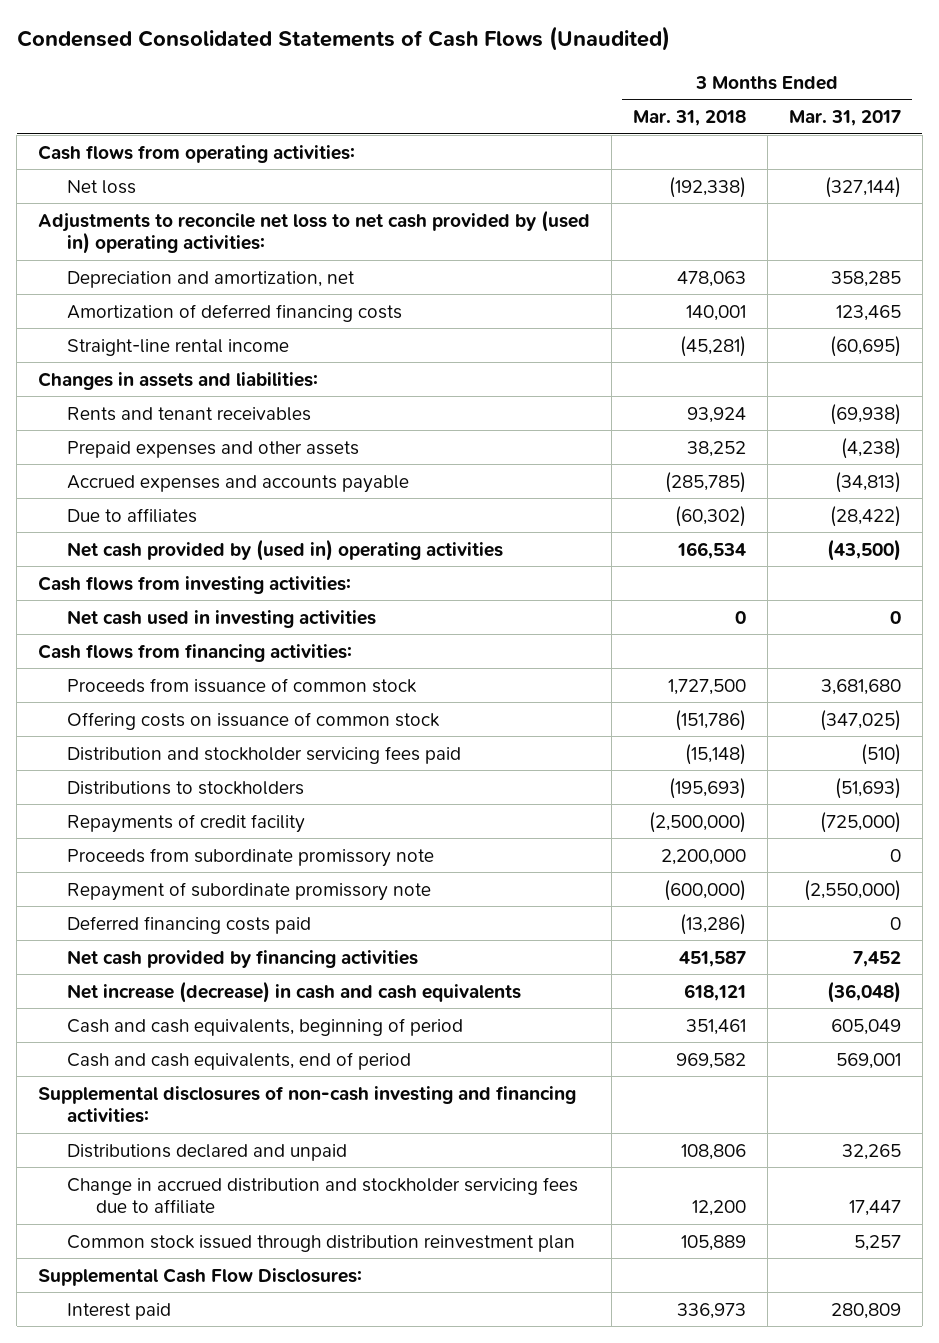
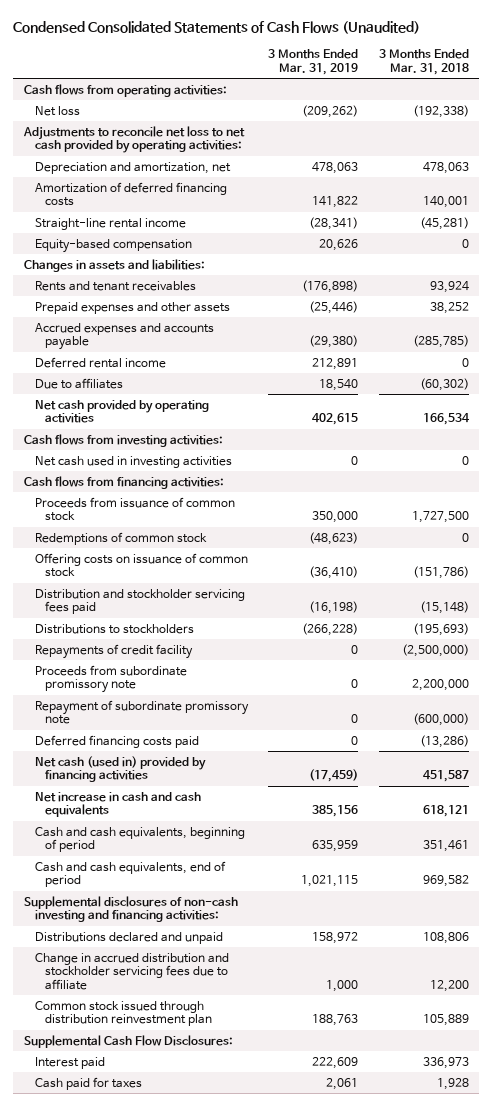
[788,109,901,126] Mar. 31, 2017 -> none
none -> [268,49,359,75] 3 Months Ended Mar. 31, 2019
[37,209,590,255] Adjustments to reconcile net loss to net cash provided by (used in) operating activities: -> [22,125,245,154] Adjustments to reconcile net loss to net cash provided by operating activities:
none -> [34,238,192,253] Equity-based compensation
none -> [34,356,166,368] Deferred rental income
[67,538,504,561] Net cash provided by (used in) operating activities -> [34,399,209,424] Net cash provided by operating activities
none -> [34,531,207,545] Redemptions of common stock
[67,949,419,968] Net cash provided by financing activities -> [34,755,206,783] Net cash (used in) provided by financing activities
[67,980,522,1003] Net increase (decrease) in cash and cash equivalents -> [34,791,201,818] Net increase in cash and cash equivalents
none -> [34,1076,142,1090] Cash paid for taxes

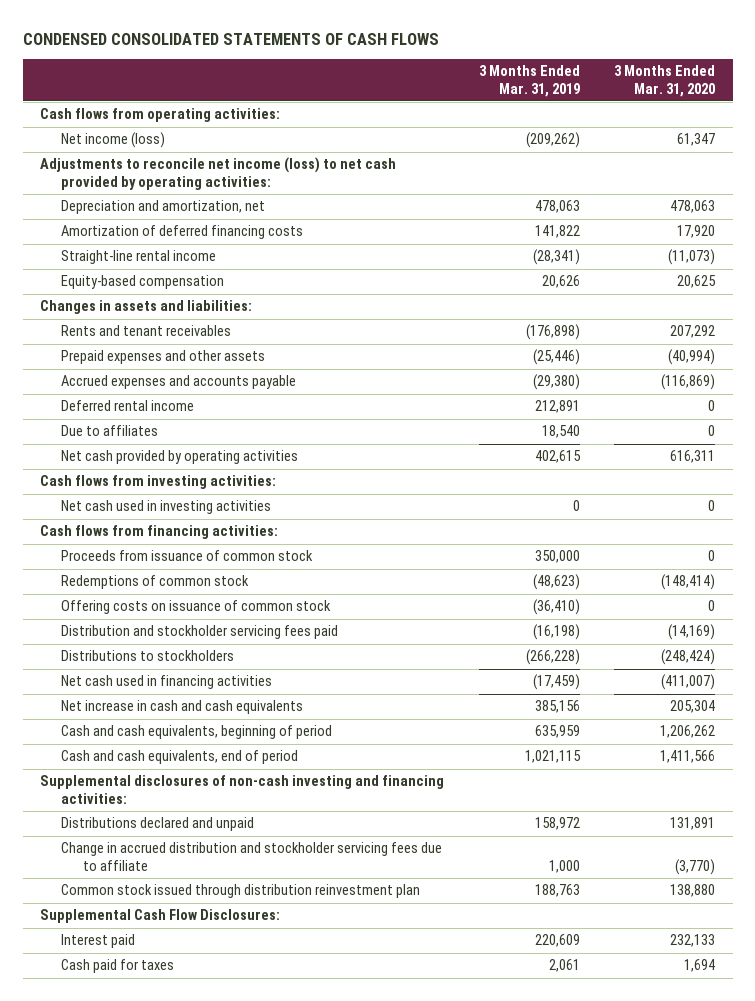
[13,20,421,34] Condensed Consolidated Statements of Cash Flows (Unaudited) -> [22,32,439,45] CONDENSED CONSOLIDATED STATEMENTS OF CASH FLOWS
[378,49,469,75] 3 Months Ended Mar. 31, 2018 -> none
none -> [614,65,716,97] 3 Months Ended Mar. 31, 2020
[34,105,80,116] Net loss -> [61,132,166,149] Net income (loss)
[22,125,245,154] Adjustments to reconcile net loss to net cash provided by operating activities: -> [39,157,396,190] Adjustments to reconcile net income (loss) to net cash provided by operating activities:
[34,643,193,659] Repayments of credit facility -> none
[34,664,187,694] Proceeds from subordinate promissory note -> none
[34,699,249,725] Repayment of subordinate promissory note -> none
[34,734,199,748] Deferred financing costs paid -> none
[34,755,206,783] Net cash (used in) provided by financing activities -> [61,675,273,690] Net cash used in financing activities
[312,1056,359,1069] 222,609 -> [534,934,580,948] 220,609

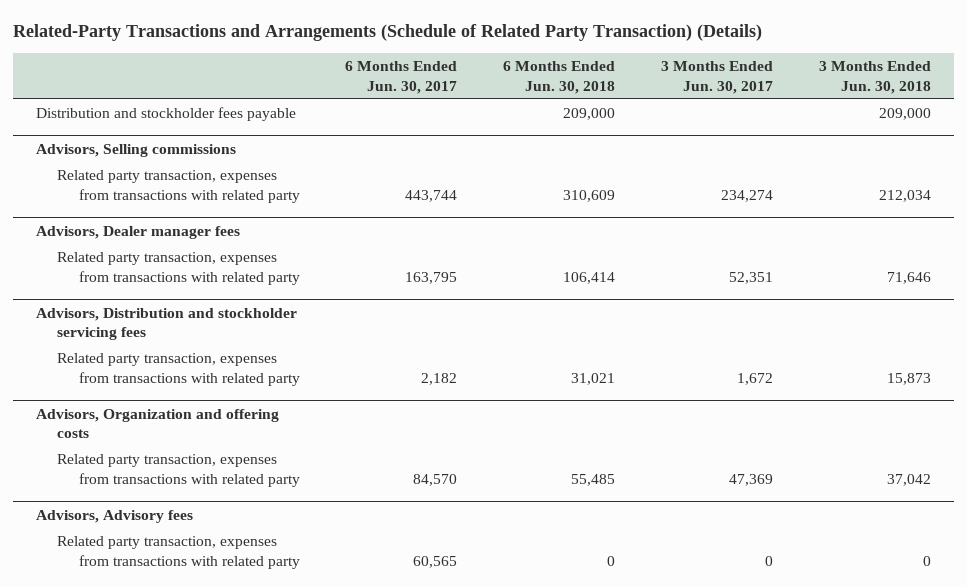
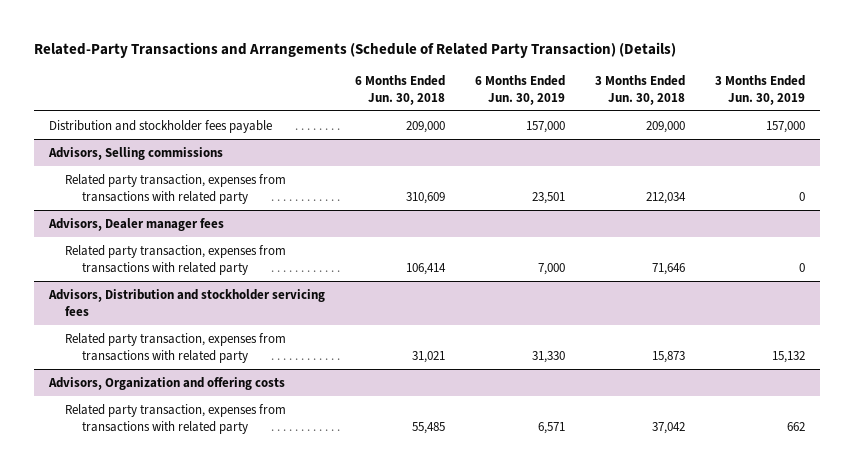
[345,60,458,94] 6 Months Ended Jun. 30, 2017 -> none
[661,60,774,94] 3 Months Ended Jun. 30, 2017 -> none
none -> [474,74,565,105] 6 Months Ended Jun. 30, 2019
none -> [714,74,805,105] 3 Months Ended Jun. 30, 2019
[36,509,194,523] Advisors, Advisory fees -> none
[57,536,300,569] Related party transaction, expenses from transactions with related party -> none

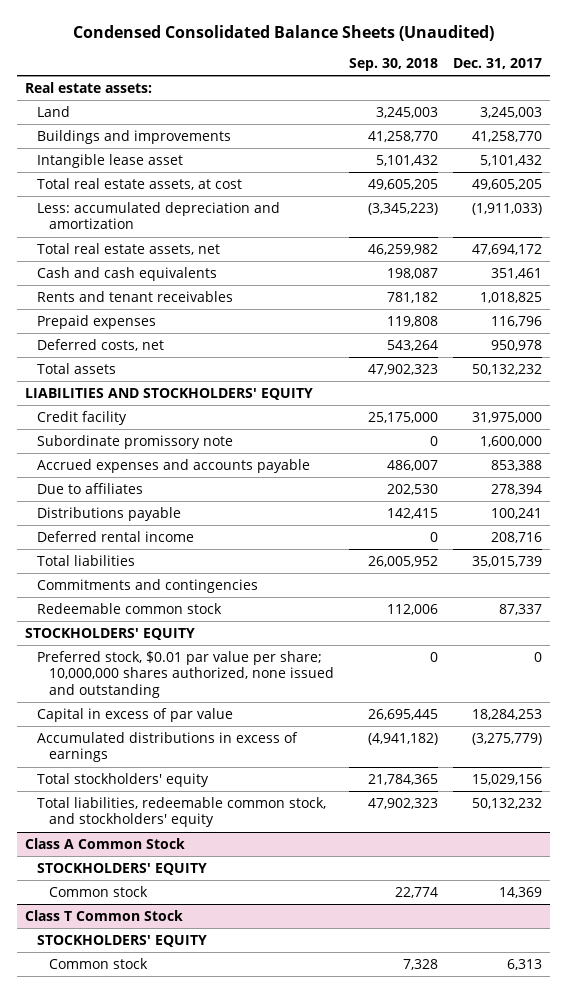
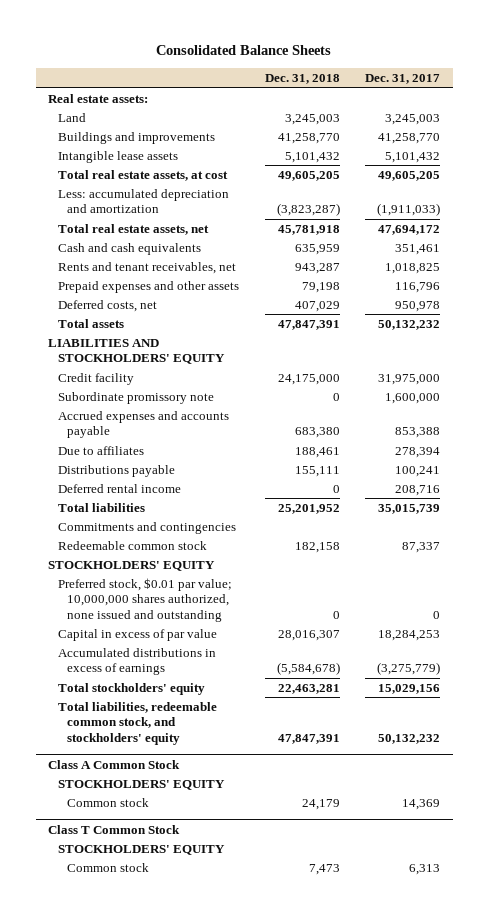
[72,25,494,42] Condensed Consolidated Balance Sheets (Unaudited) -> [156,45,332,56] Consolidated Balance Sheets
[349,58,439,72] Sep. 30, 2018 -> none
none -> [264,74,340,85] Dec. 31, 2018
[36,153,183,168] Intangible lease asset -> [57,150,178,163] Intangible lease assets
[36,290,233,302] Rents and tenant receivables -> [57,261,236,274] Rents and tenant receivables, net
[36,314,156,329] Prepaid expenses -> [57,280,239,293] Prepaid expenses and other assets
[36,650,335,699] Preferred stock, $0.01 par value per share; 10,000,000 shares authorized, none issued and outstanding -> [57,577,232,622] Preferred stock, $0.01 par value; 10,000,000 shares authorized, none issued and outstanding

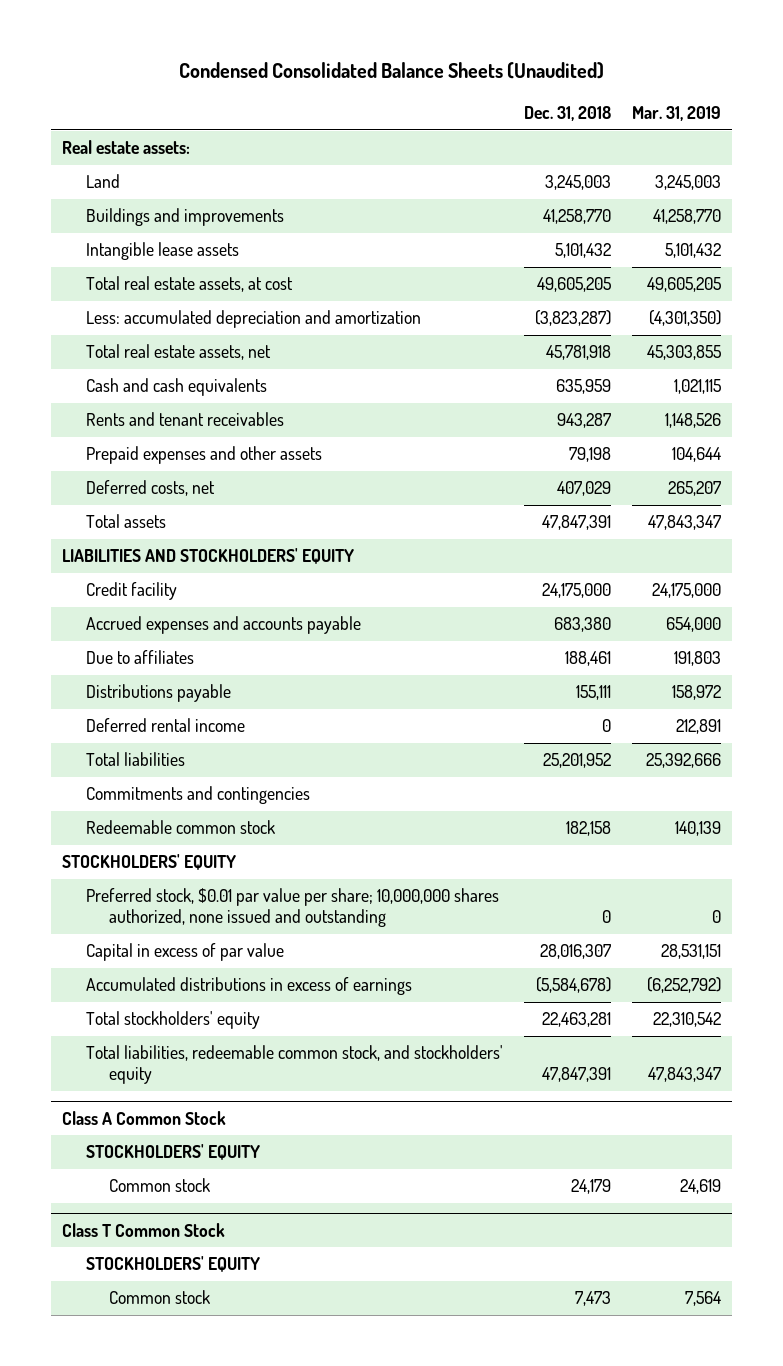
[156,45,332,56] Consolidated Balance Sheets -> [178,62,604,80] Condensed Consolidated Balance Sheets (Unaudited)
[365,74,441,85] Dec. 31, 2017 -> none
none -> [632,106,722,122] Mar. 31, 2019
[57,261,236,274] Rents and tenant receivables, net -> [85,412,284,427] Rents and tenant receivables
[57,391,214,404] Subordinate promissory note -> none
[57,577,232,622] Preferred stock, $0.01 par value; 10,000,000 shares authorized, none issued and outstanding -> [85,888,499,928] Preferred stock, $0.01 par value per share; 10,000,000 shares authorized, none issued and outstanding

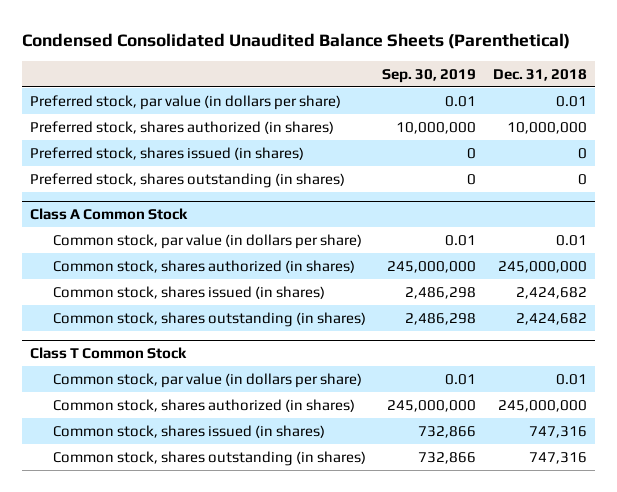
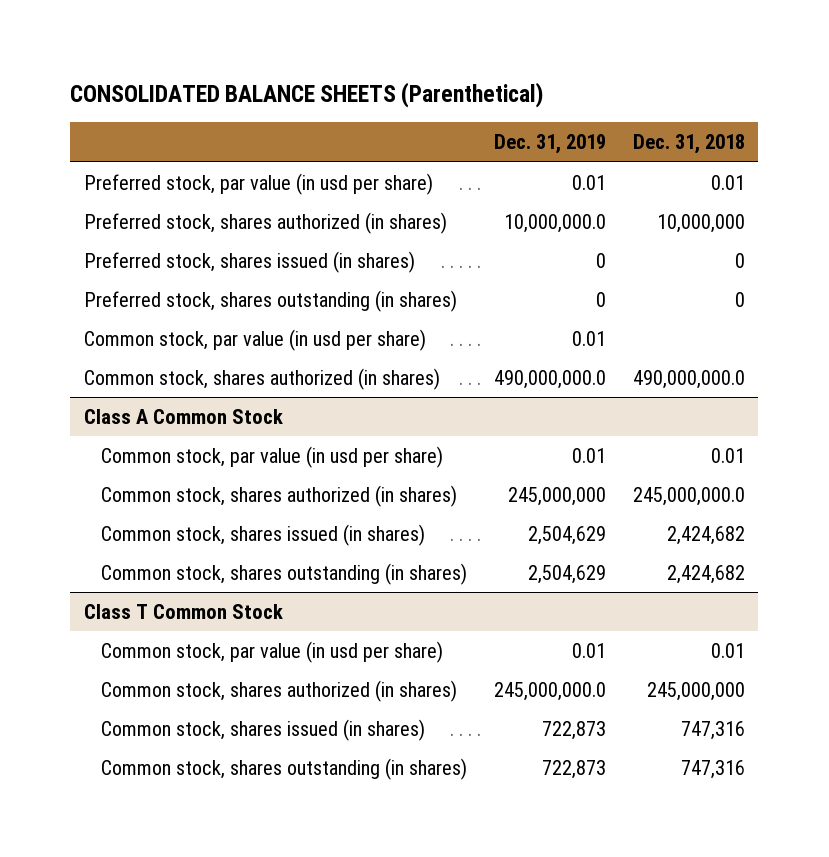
[22,32,571,49] Condensed Consolidated Unaudited Balance Sheets (Parenthetical) -> [70,81,544,108] CONSOLIDATED BALANCE SHEETS (Parenthetical)
[382,68,477,83] Sep. 30, 2019 -> none
none -> [494,134,607,155] Dec. 31, 2019
[30,95,342,111] Preferred stock, par value (in dollars per share) -> [83,172,433,195] Preferred stock, par value (in usd per share)
none -> [83,328,426,351] Common stock, par value (in usd per share)
none -> [83,367,440,390] Common stock, shares authorized (in shares)
[52,234,362,250] Common stock, par value (in dollars per share) -> [101,445,444,468] Common stock, par value (in usd per share)
[497,261,587,274] 245,000,000 -> [632,486,745,506] 245,000,000.0
[52,373,362,389] Common stock, par value (in dollars per share) -> [101,640,444,663] Common stock, par value (in usd per share)

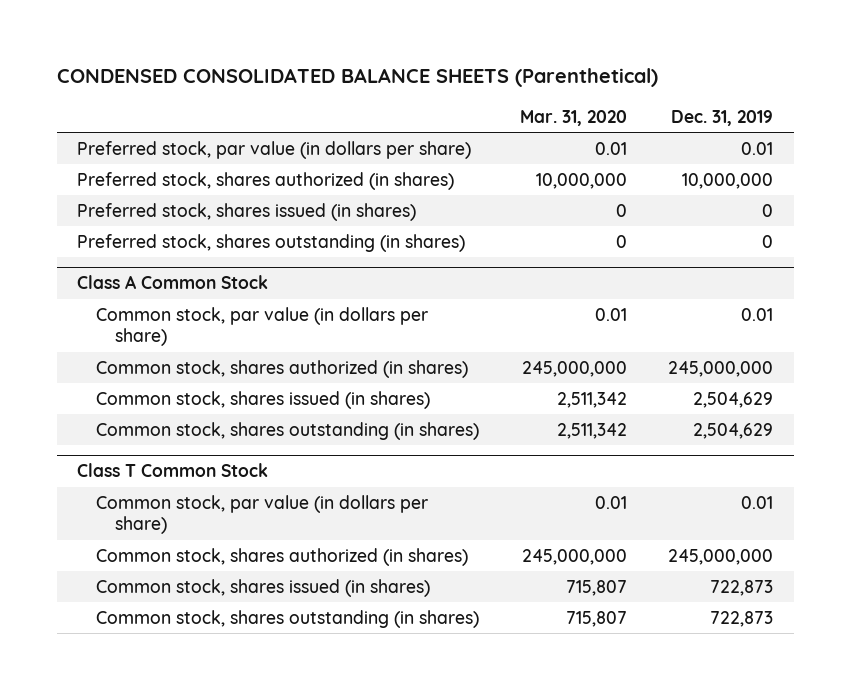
[70,81,544,108] CONSOLIDATED BALANCE SHEETS (Parenthetical) -> [56,68,658,88] CONDENSED CONSOLIDATED BALANCE SHEETS (Parenthetical)
[632,134,745,155] Dec. 31, 2018 -> none
none -> [519,109,627,126] Mar. 31, 2020
[83,172,433,195] Preferred stock, par value (in usd per share) -> [77,140,472,159] Preferred stock, par value (in dollars per share)
[504,213,607,233] 10,000,000.0 -> [682,172,774,189] 10,000,000
[83,328,426,351] Common stock, par value (in usd per share) -> none
[83,367,440,390] Common stock, shares authorized (in shares) -> none
[101,445,444,468] Common stock, par value (in usd per share) -> [95,306,428,347] Common stock, par value (in dollars per share)
[101,640,444,663] Common stock, par value (in usd per share) -> [95,494,428,535] Common stock, par value (in dollars per share)
[494,681,607,701] 245,000,000.0 -> [668,548,774,565] 245,000,000

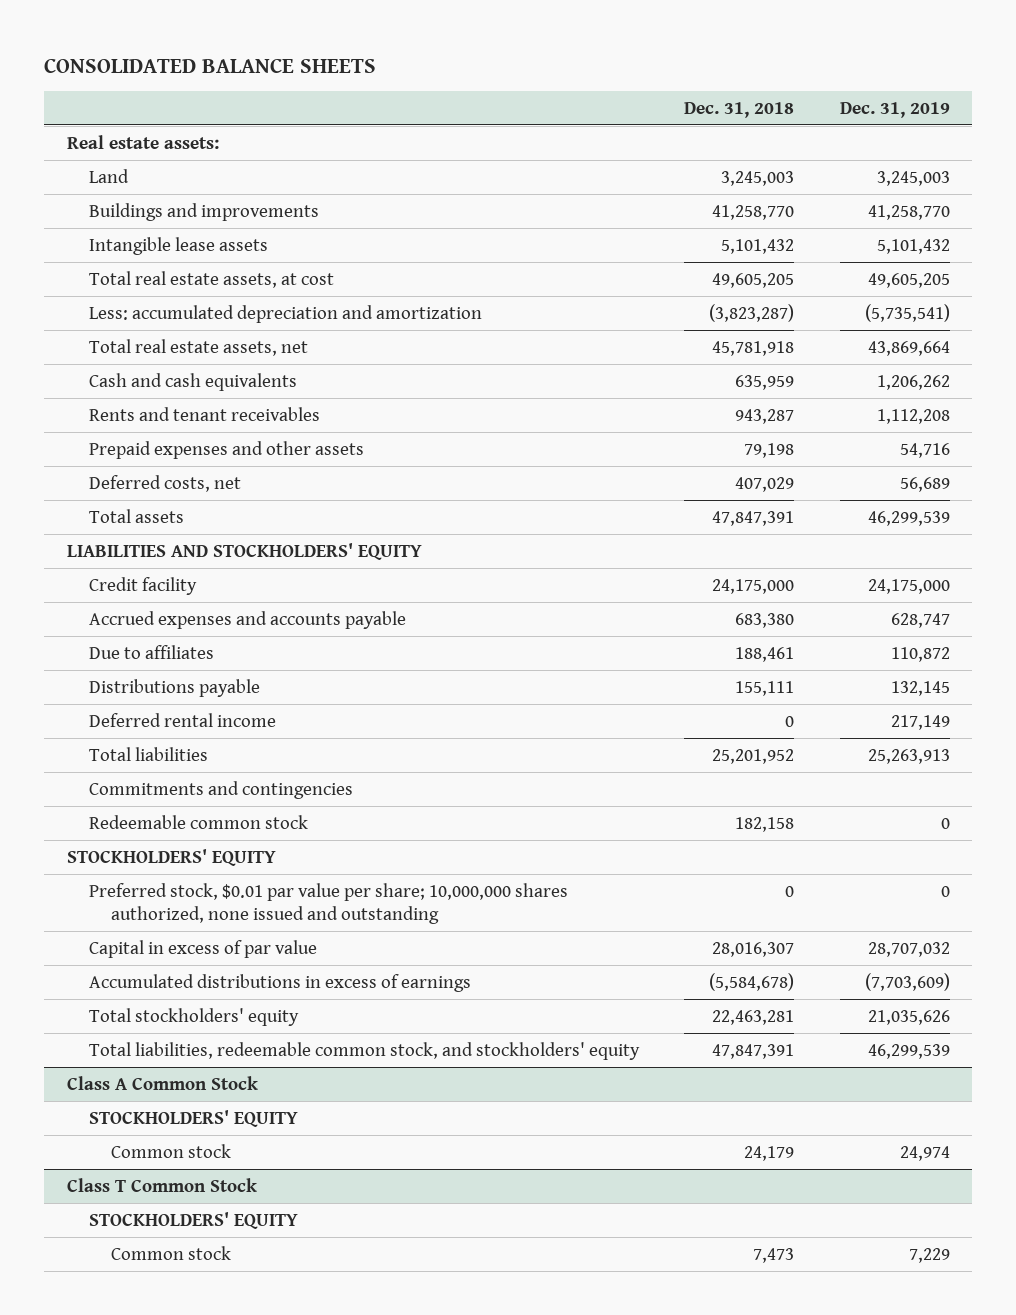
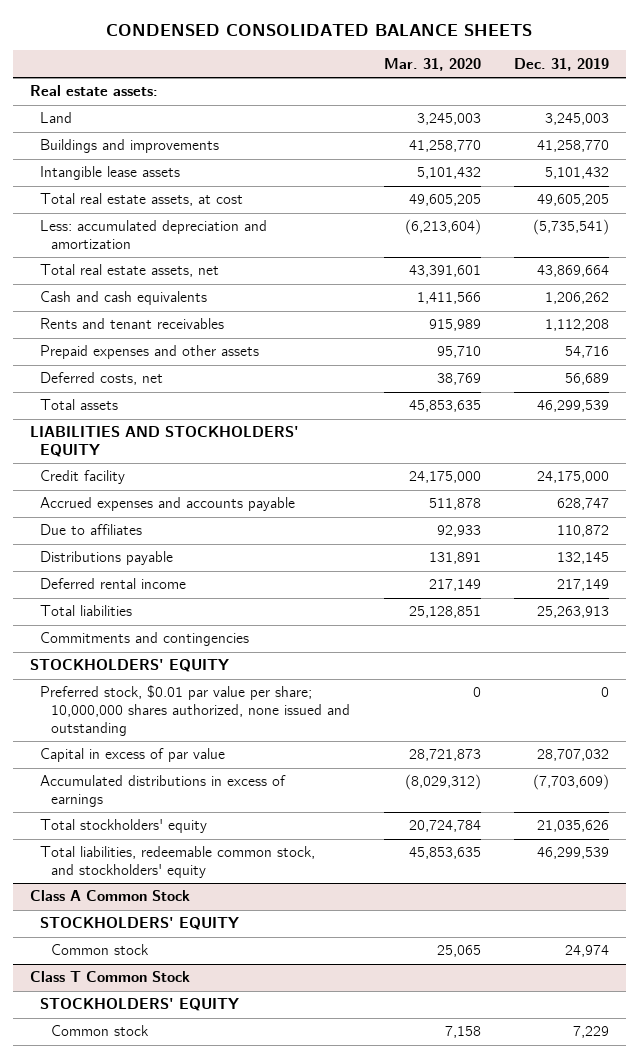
[43,57,376,73] CONSOLIDATED BALANCE SHEETS -> [106,23,533,36] CONDENSED CONSOLIDATED BALANCE SHEETS
[684,101,795,118] Dec. 31, 2018 -> none
none -> [383,57,481,71] Mar. 31, 2020
[88,814,308,829] Redeemable common stock -> none

